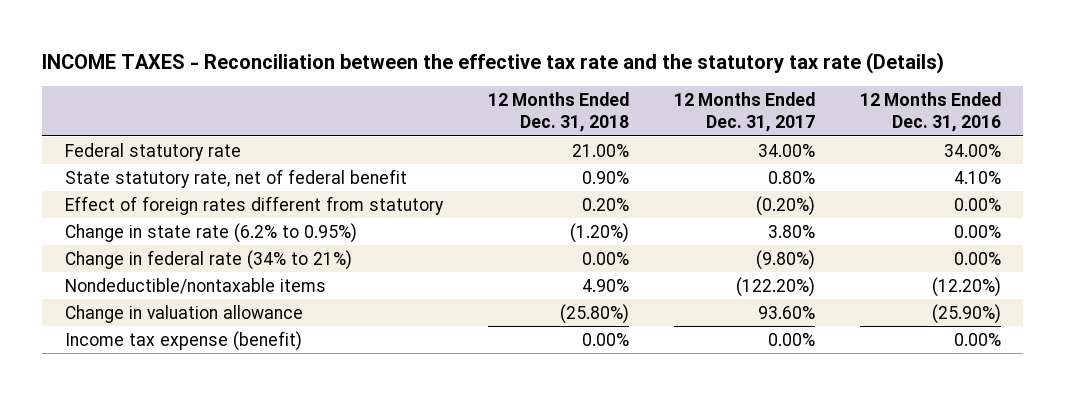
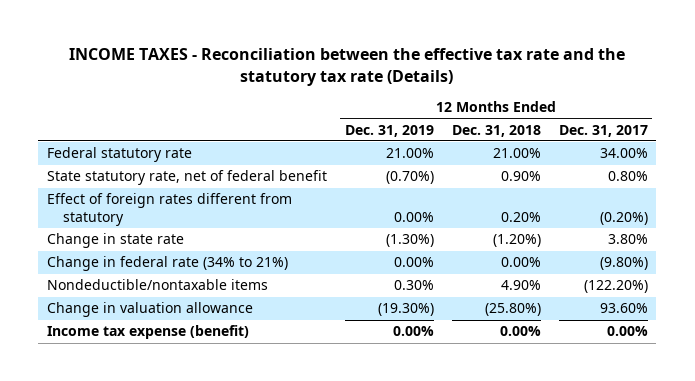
[859,92,1001,133] 12 Months Ended Dec. 31, 2016 -> none
none -> [344,124,434,137] Dec. 31, 2019
[64,222,357,243] Change in state rate (6.2% to 0.95%) -> [46,233,184,249] Change in state rate

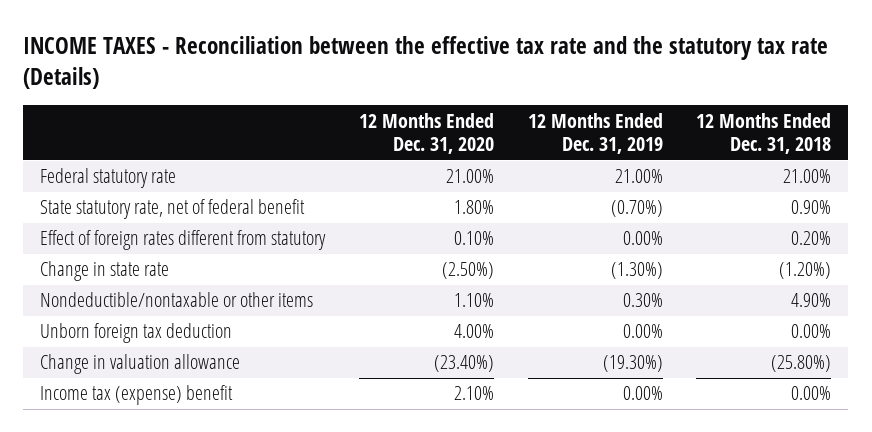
[558,124,648,137] Dec. 31, 2017 -> none
none -> [359,112,495,155] 12 Months Ended Dec. 31, 2020
[46,256,288,272] Change in federal rate (34% to 21%) -> none
[46,279,268,291] Nondeductible/nontaxable items -> [40,292,314,308] Nondeductible/nontaxable or other items
none -> [40,323,233,344] Unborn foreign tax deduction
[46,325,249,340] Income tax expense (benefit) -> [40,385,234,406] Income tax (expense) benefit

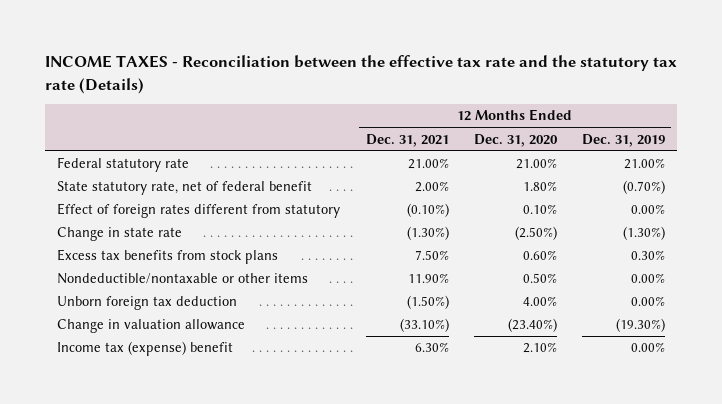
[696,112,832,155] 12 Months Ended Dec. 31, 2018 -> none
none -> [365,133,449,147] Dec. 31, 2021
none -> [57,249,279,265] Excess tax benefits from stock plans
[454,293,495,308] 1.10% -> [522,273,557,284] 0.50%
[622,293,663,308] 0.30% -> [630,273,665,284] 0.00%

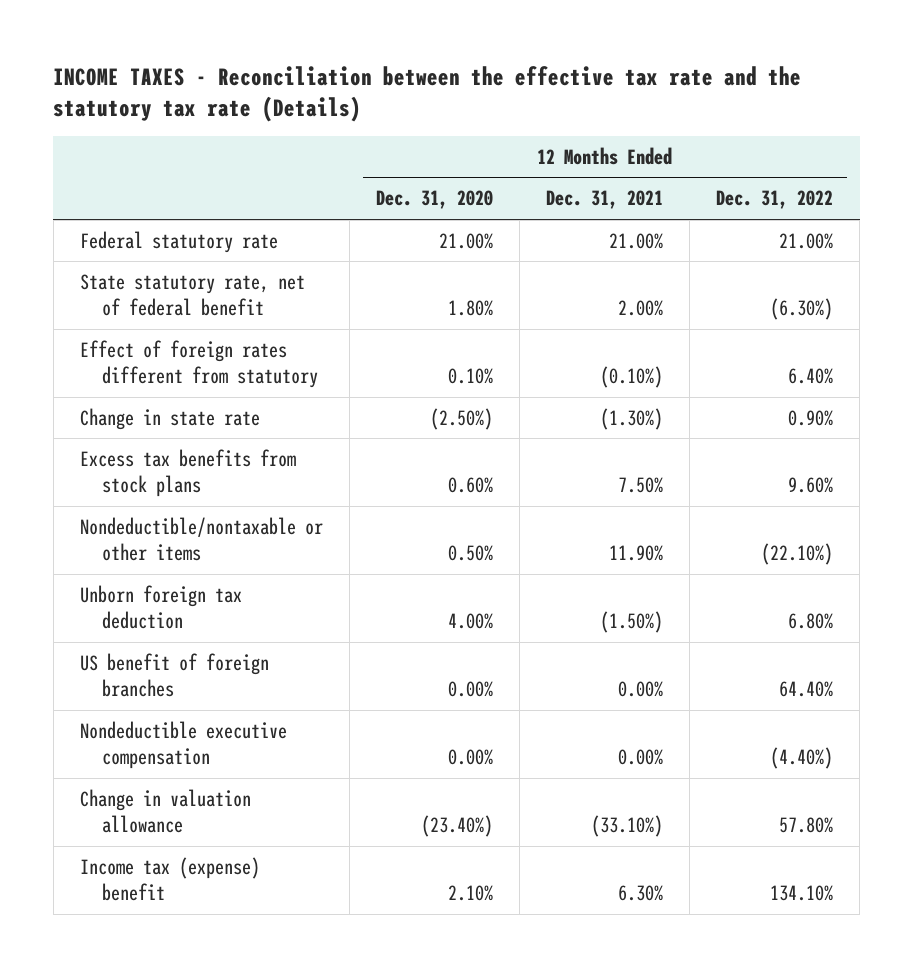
[581,133,665,147] Dec. 31, 2019 -> none
none -> [716,190,834,210] Dec. 31, 2022
none -> [79,652,269,698] US benefit of foreign branches
none -> [79,720,287,770] Nondeductible executive compensation

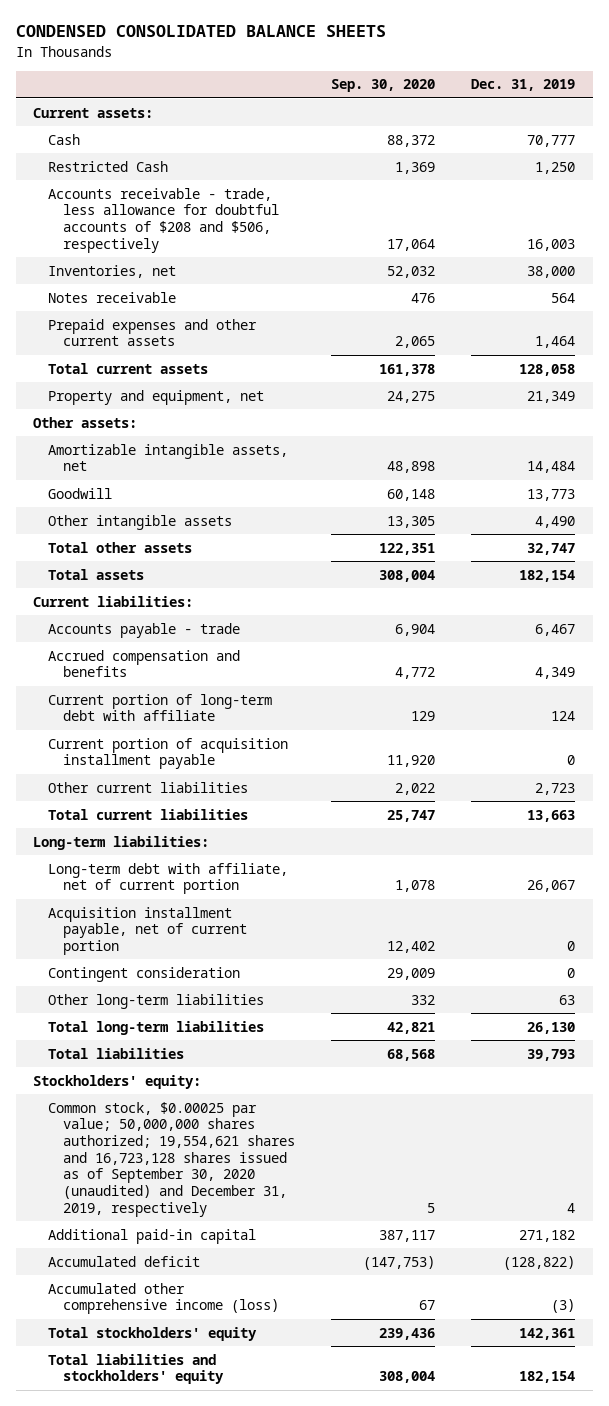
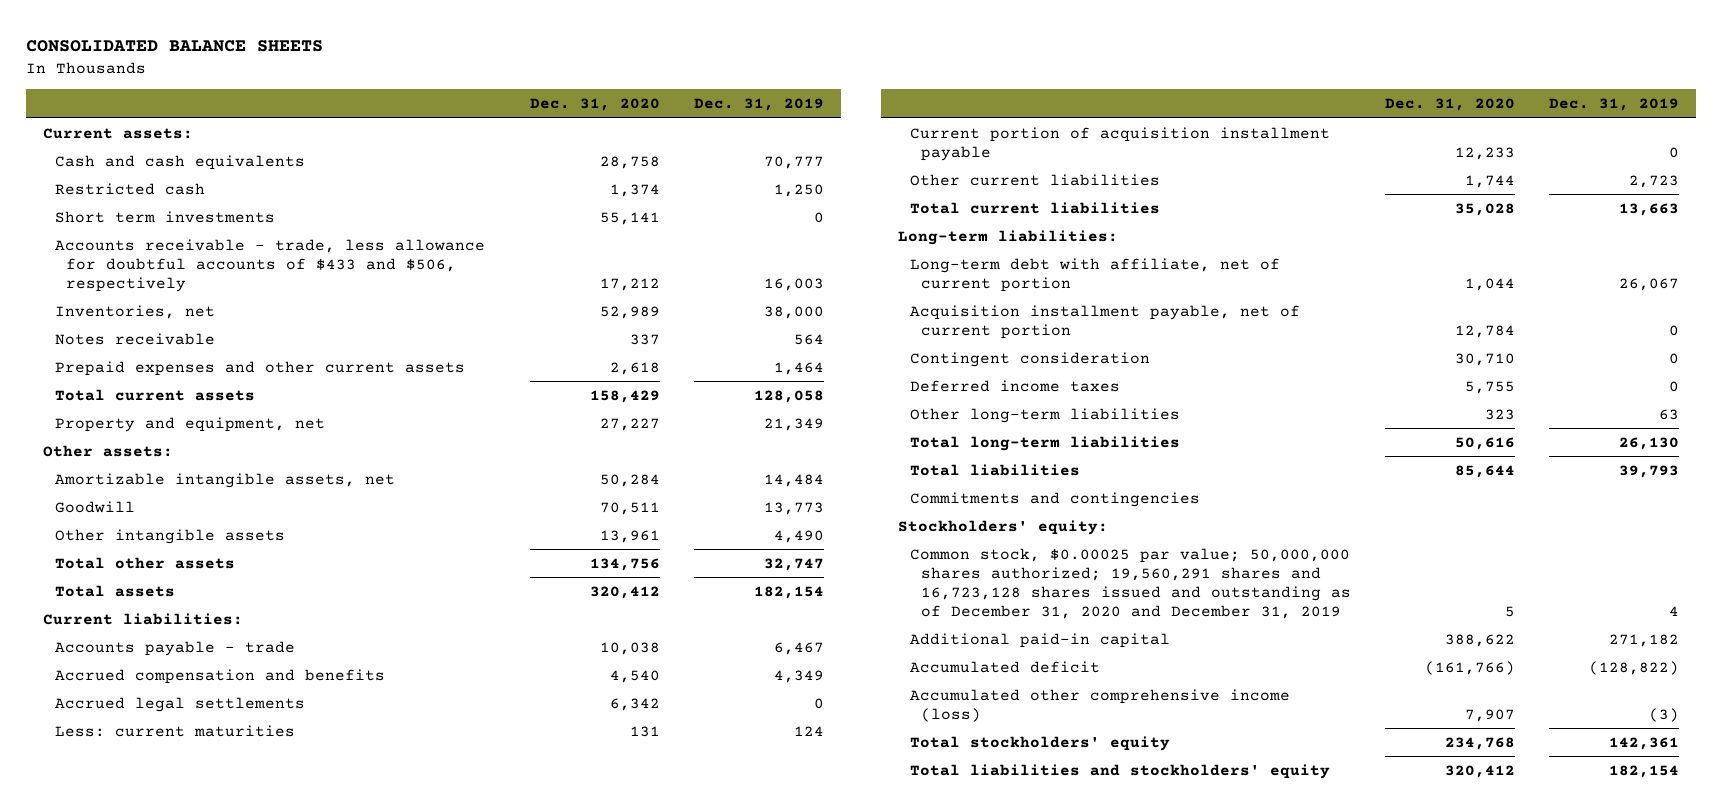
[15,25,386,38] CONDENSED CONSOLIDATED BALANCE SHEETS -> [26,40,324,53] CONSOLIDATED BALANCE SHEETS
[331,79,436,93] Sep. 30, 2020 -> none
none -> [529,98,660,112] Dec. 31, 2020
[48,133,81,145] Cash -> [54,154,305,170] Cash and cash equivalents
[48,160,169,172] Restricted Cash -> [54,182,205,195] Restricted cash
none -> [54,210,275,223] Short term investments
[48,187,280,253] Accounts receivable - trade, less allowance for doubtful accounts of $208 and $506, respectively -> [54,238,485,292] Accounts receivable - trade, less allowance for doubtful accounts of $433 and $506, respectively
none -> [54,696,305,712] Accrued legal settlements
[48,693,273,722] Current portion of long-term debt with affiliate -> [54,724,295,737] Less: current maturities
none -> [909,379,1120,392] Deferred income taxes
none -> [909,491,1200,507] Commitments and contingencies
[48,1101,296,1217] Common stock, $0.00025 par value; 50,000,000 shares authorized; 19,554,621 shares and 16,723,128 shares issued as of September 30, 2020 (unaudited) and December 31, 2019, respectively -> [909,547,1352,619] Common stock, $0.00025 par value; 50,000,000 shares authorized; 19,560,291 shares and 16,723,128 shares issued and outstanding as of December 31, 2020 and December 31, 2019

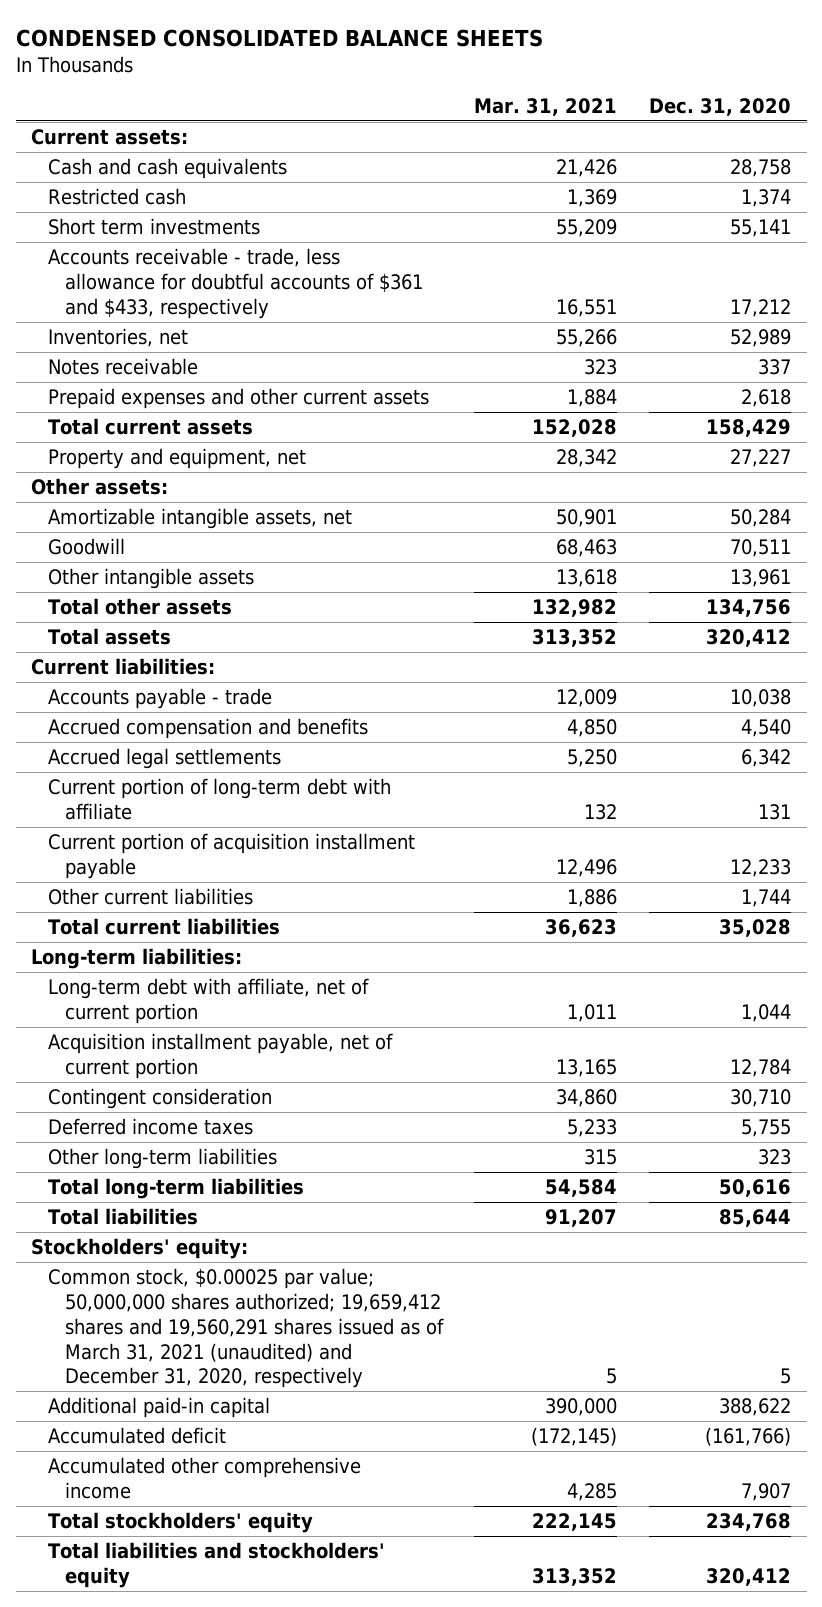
[26,40,324,53] CONSOLIDATED BALANCE SHEETS -> [15,28,543,47] CONDENSED CONSOLIDATED BALANCE SHEETS
[693,98,824,112] Dec. 31, 2019 -> none
none -> [474,97,618,116] Mar. 31, 2021
[54,238,485,292] Accounts receivable - trade, less allowance for doubtful accounts of $433 and $506, respectively -> [48,247,423,319] Accounts receivable - trade, less allowance for doubtful accounts of $361 and $433, respectively
[54,724,295,737] Less: current maturities -> [48,777,392,820] Current portion of long-term debt with affiliate
[909,491,1200,507] Commitments and contingencies -> none
[909,547,1352,619] Common stock, $0.00025 par value; 50,000,000 shares authorized; 19,560,291 shares and 16,723,128 shares issued and outstanding as of December 31, 2020 and December 31, 2019 -> [48,1267,444,1389] Common stock, $0.00025 par value; 50,000,000 shares authorized; 19,659,412 shares and 19,560,291 shares issued as of March 31, 2021 (unaudited) and December 31, 2020, respectively
[909,688,1290,722] Accumulated other comprehensive income (loss) -> [48,1456,362,1499] Accumulated other comprehensive income

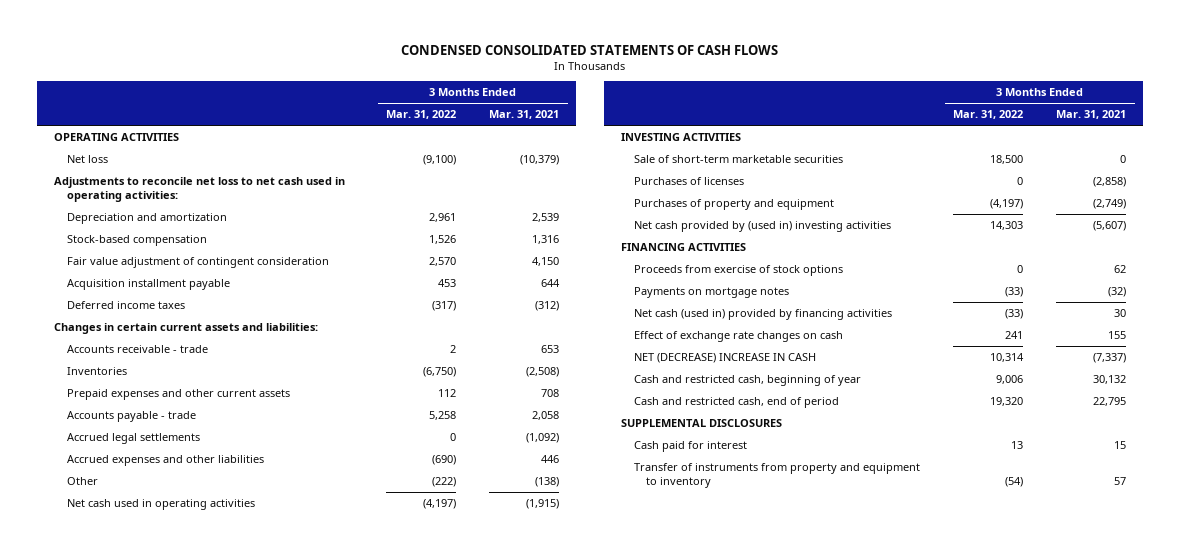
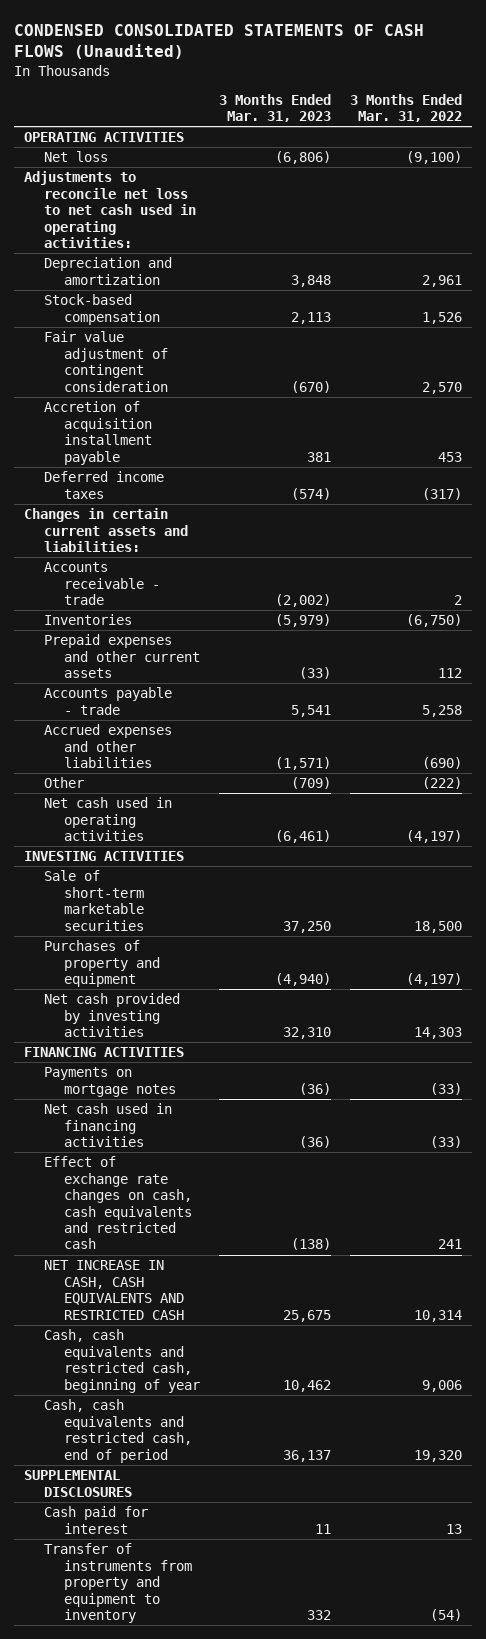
[401,44,779,55] CONDENSED CONSOLIDATED STATEMENTS OF CASH FLOWS -> [14,23,425,60] CONDENSED CONSOLIDATED STATEMENTS OF CASH FLOWS (Unaudited)
[489,110,560,120] Mar. 31, 2021 -> none
none -> [219,93,332,123] 3 Months Ended Mar. 31, 2023
[66,279,230,291] Acquisition installment payable -> [44,401,153,465] Accretion of acquisition installment payable
[66,433,200,445] Accrued legal settlements -> none
[633,177,744,186] Purchases of licenses -> none
[633,221,891,233] Net cash provided by (used in) investing activities -> [44,993,181,1038] Net cash provided by investing activities
[633,265,843,277] Proceeds from exercise of stock options -> none
[633,309,892,321] Net cash (used in) provided by financing activities -> [44,1103,173,1148] Net cash used in financing activities
[633,331,843,343] Effect of exchange rate changes on cash -> [44,1156,193,1250] Effect of exchange rate changes on cash, cash equivalents and restricted cash
[633,353,816,364] NET (DECREASE) INCREASE IN CASH -> [44,1260,185,1320] NET INCREASE IN CASH, CASH EQUIVALENTS AND RESTRICTED CASH
[633,375,861,387] Cash and restricted cash, beginning of year -> [44,1329,201,1393] Cash, cash equivalents and restricted cash, beginning of year
[633,397,839,409] Cash and restricted cash, end of period -> [44,1399,193,1463] Cash, cash equivalents and restricted cash, end of period

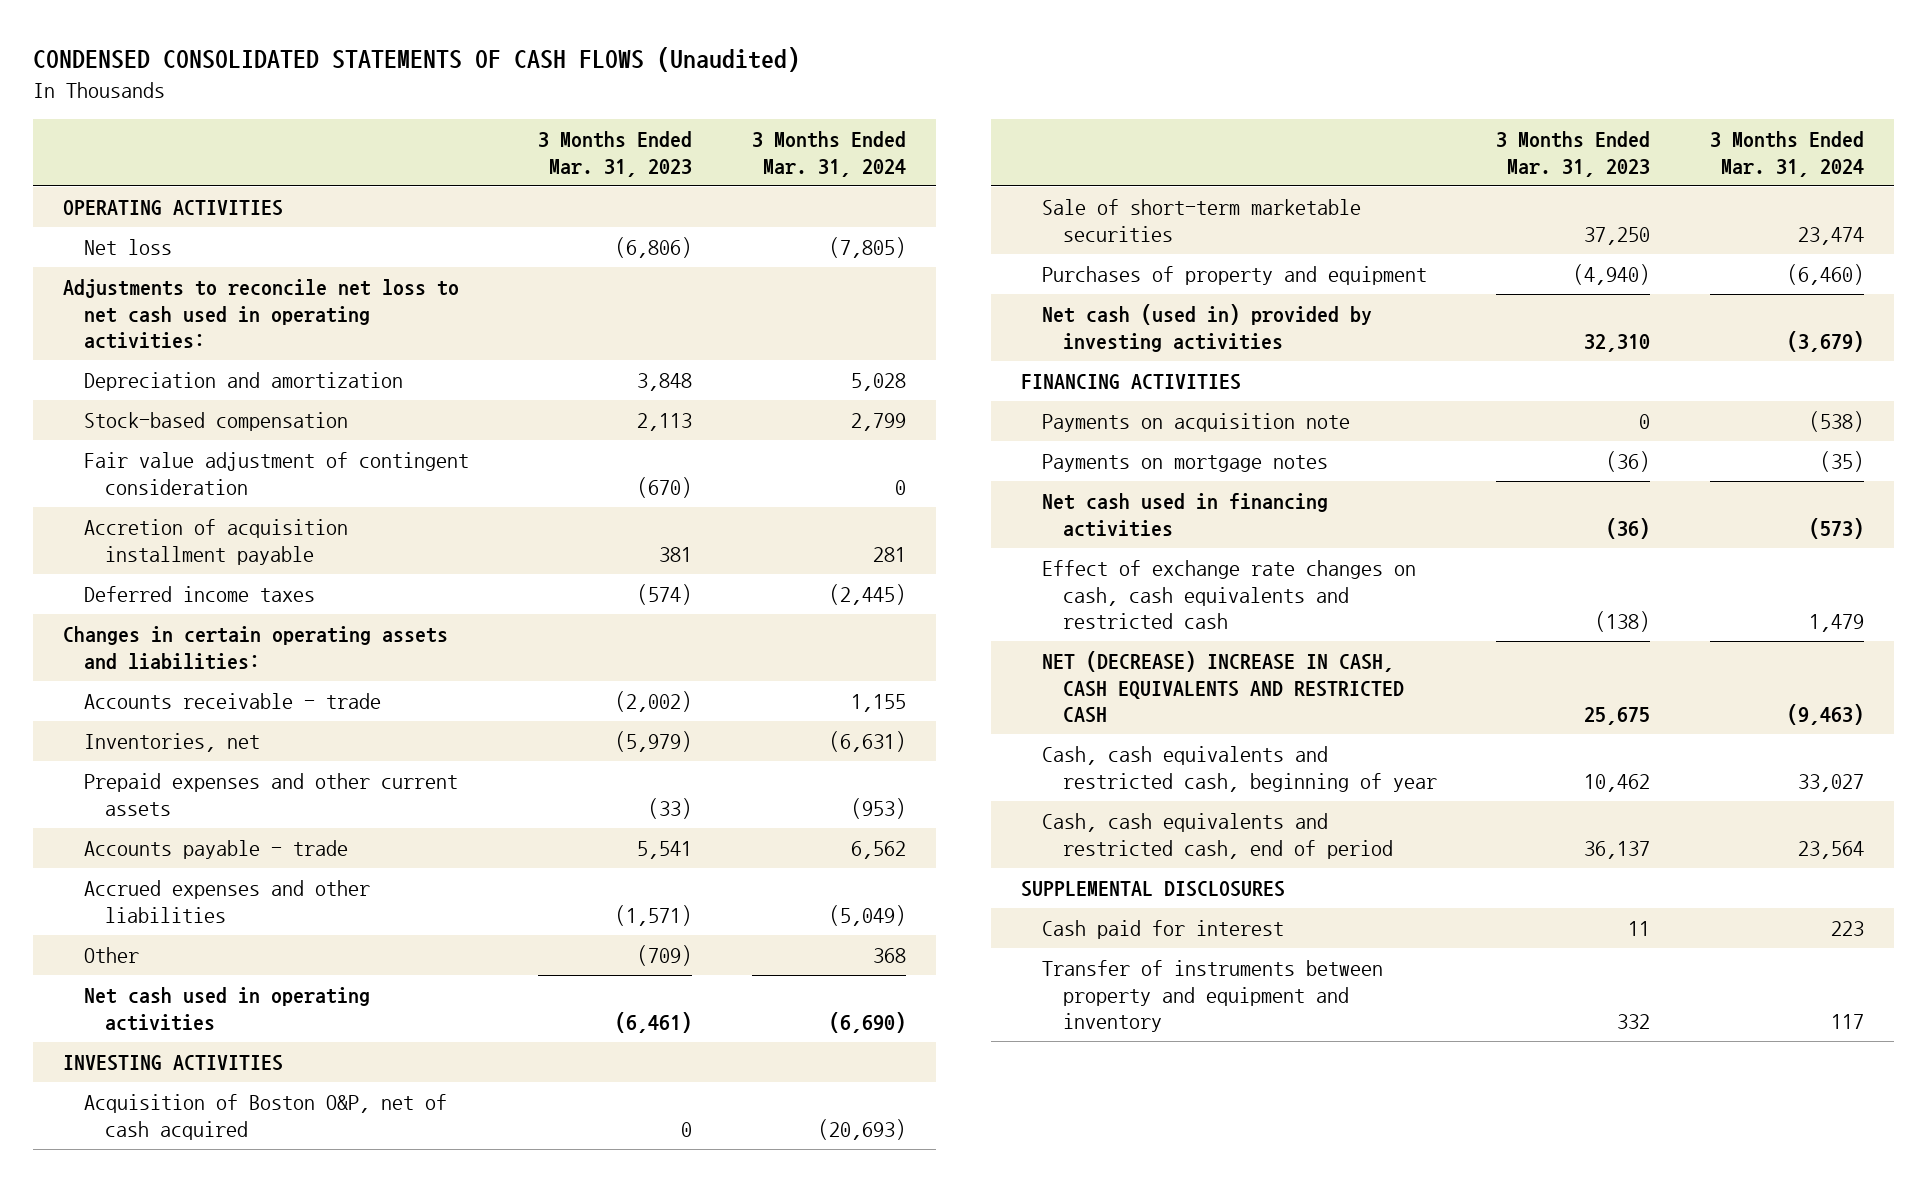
[350,93,463,123] 3 Months Ended Mar. 31, 2022 -> none
none -> [752,131,907,177] 3 Months Ended Mar. 31, 2024
[23,508,189,553] Changes in certain current assets and liabilities: -> [63,626,449,670] Changes in certain operating assets and liabilities:
[44,614,133,626] Inventories -> [83,733,260,753] Inventories, net
none -> [83,1094,447,1140] Acquisition of Boston O&P, net of cash acquired
[44,993,181,1038] Net cash provided by investing activities -> [1041,304,1372,352] Net cash (used in) provided by investing activities
none -> [1041,413,1350,433] Payments on acquisition note
[44,1260,185,1320] NET INCREASE IN CASH, CASH EQUIVALENTS AND RESTRICTED CASH -> [1041,651,1404,724] NET (DECREASE) INCREASE IN CASH, CASH EQUIVALENTS AND RESTRICTED CASH
[44,1543,193,1623] Transfer of instruments from property and equipment to inventory -> [1041,960,1383,1033] Transfer of instruments between property and equipment and inventory

